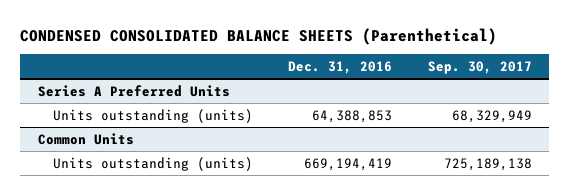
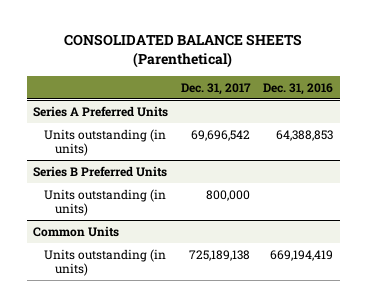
[19,27,497,45] CONDENSED CONSOLIDATED BALANCE SHEETS (Parenthetical) -> [64,34,303,69] CONSOLIDATED BALANCE SHEETS (Parenthetical)
[427,60,532,74] Sep. 30, 2017 -> none
none -> [181,83,252,96] Dec. 31, 2017
[53,108,254,123] Units outstanding (units) -> [43,128,166,157] Units outstanding (in units)
none -> [33,165,168,177] Series B Preferred Units
none -> [43,188,166,217] Units outstanding (in units)
[53,156,254,171] Units outstanding (units) -> [43,248,166,277] Units outstanding (in units)

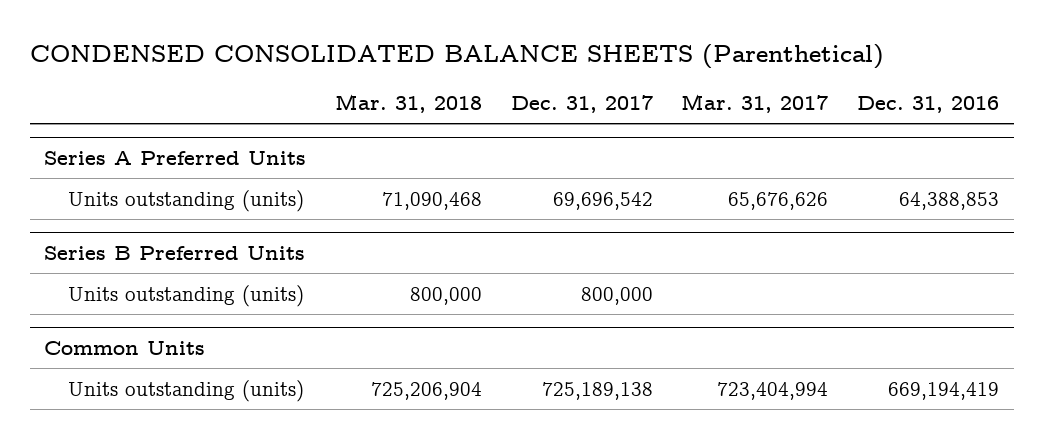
[64,34,303,69] CONSOLIDATED BALANCE SHEETS (Parenthetical) -> [29,43,884,69] CONDENSED CONSOLIDATED BALANCE SHEETS (Parenthetical)
none -> [334,93,482,113] Mar. 31, 2018
none -> [681,93,829,113] Mar. 31, 2017
[43,128,166,157] Units outstanding (in units) -> [67,189,304,212] Units outstanding (units)
[43,188,166,217] Units outstanding (in units) -> [67,284,304,307] Units outstanding (units)
[43,248,166,277] Units outstanding (in units) -> [67,379,304,402] Units outstanding (units)

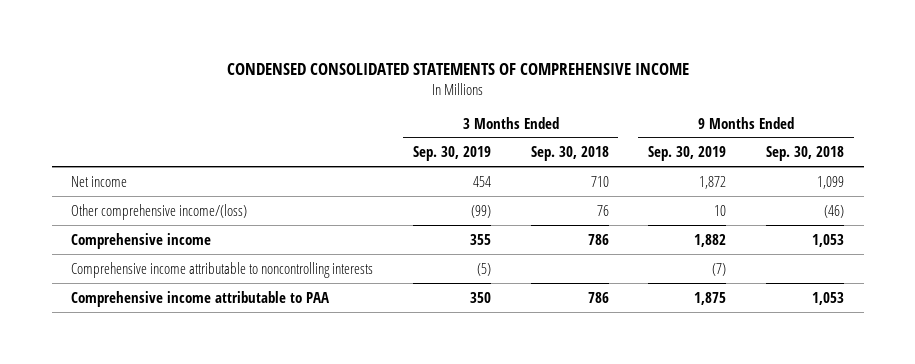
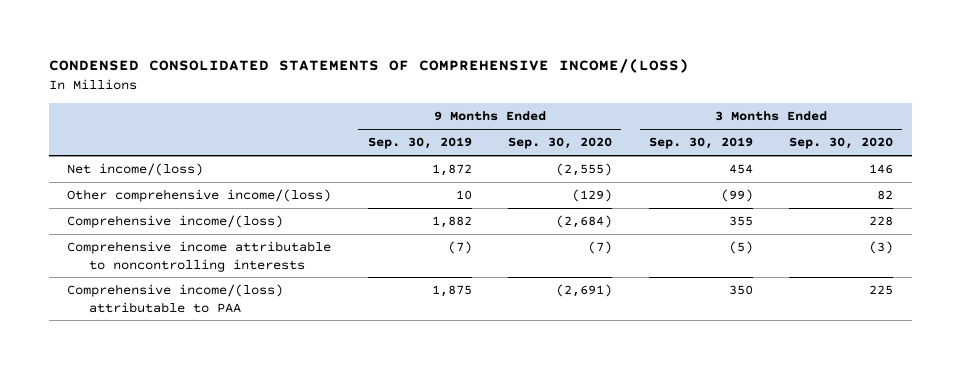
[226,62,689,75] CONDENSED CONSOLIDATED STATEMENTS OF COMPREHENSIVE INCOME -> [48,59,689,74] CONDENSED CONSOLIDATED STATEMENTS OF COMPREHENSIVE INCOME/(LOSS)
[530,146,609,162] Sep. 30, 2018 -> none
[765,146,844,162] Sep. 30, 2018 -> none
none -> [508,137,613,150] Sep. 30, 2020
none -> [789,137,894,150] Sep. 30, 2020
[71,175,128,187] Net income -> [66,163,203,177] Net income/(loss)
[71,232,212,249] Comprehensive income -> [66,215,283,229] Comprehensive income/(loss)
[71,290,331,307] Comprehensive income attributable to PAA -> [66,284,283,313] Comprehensive income/(loss) attributable to PAA

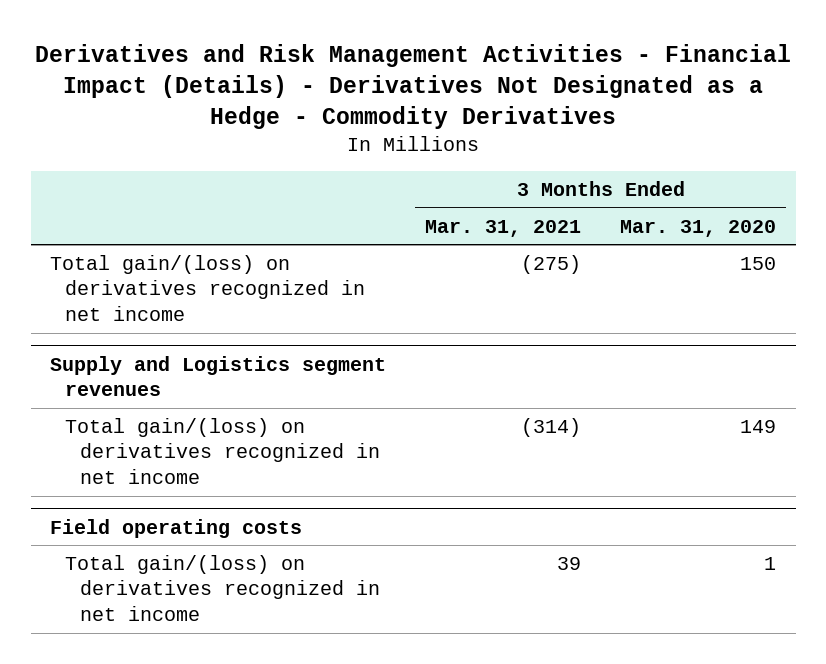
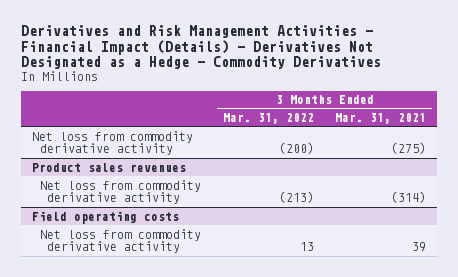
[620,219,777,237] Mar. 31, 2020 -> none
none -> [222,113,314,125] Mar. 31, 2022
[50,254,366,321] Total gain/(loss) on derivatives recognized in net income -> [31,130,193,156] Net loss from commodity derivative activity
[50,355,387,397] Supply and Logistics segment revenues -> [31,162,186,172] Product sales revenues
[65,417,381,484] Total gain/(loss) on derivatives recognized in net income -> [39,179,201,205] Net loss from commodity derivative activity
[65,554,381,621] Total gain/(loss) on derivatives recognized in net income -> [39,228,201,254] Net loss from commodity derivative activity

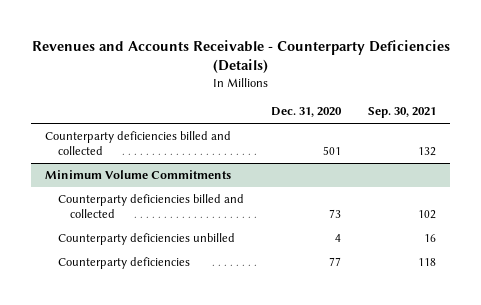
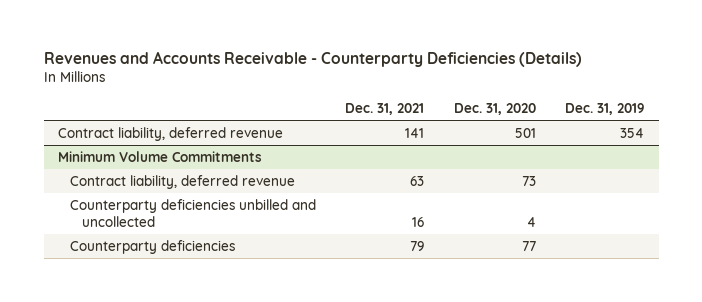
[368,107,437,119] Sep. 30, 2021 -> none
none -> [345,102,425,115] Dec. 31, 2021
none -> [564,102,644,115] Dec. 31, 2019
[45,131,232,156] Counterparty deficiencies billed and collected -> [58,126,284,141] Contract liability, deferred revenue
[57,194,244,219] Counterparty deficiencies billed and collected -> [70,174,296,189] Contract liability, deferred revenue
[57,233,235,246] Counterparty deficiencies unbilled -> [70,198,317,227] Counterparty deficiencies unbilled and uncollected

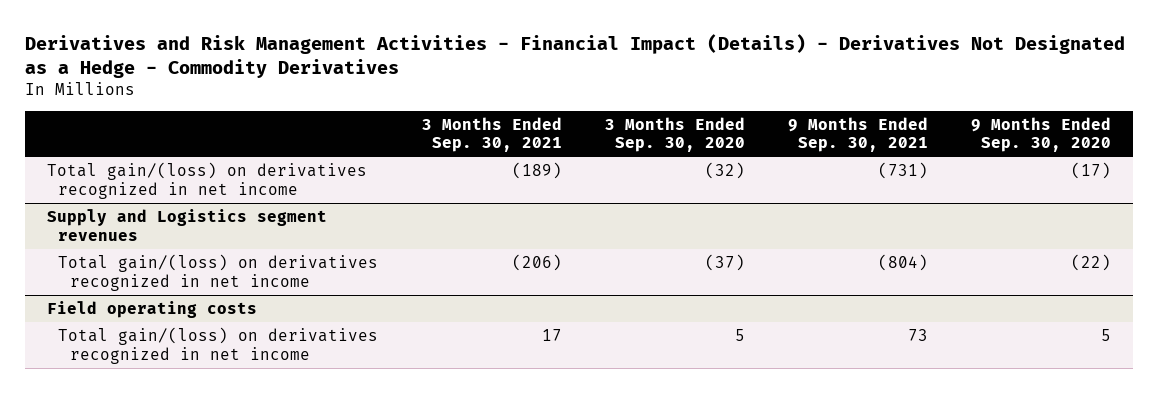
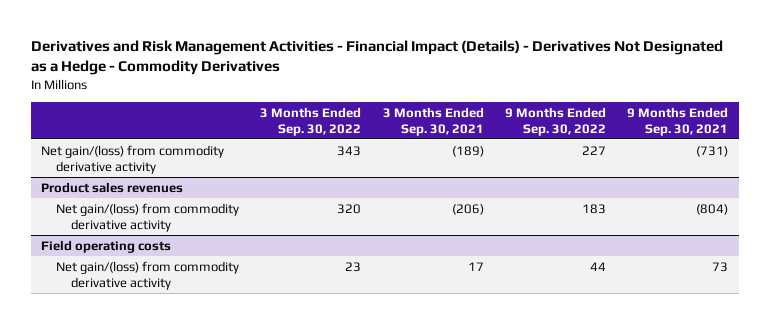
[604,116,745,153] 3 Months Ended Sep. 30, 2020 -> none
[971,116,1112,153] 9 Months Ended Sep. 30, 2020 -> none
none -> [260,106,362,136] 3 Months Ended Sep. 30, 2022
none -> [504,106,606,136] 9 Months Ended Sep. 30, 2022
[46,162,367,199] Total gain/(loss) on derivatives recognized in net income -> [41,144,225,174] Net gain/(loss) from commodity derivative activity
[46,209,327,241] Supply and Logistics segment revenues -> [41,181,184,193] Product sales revenues
[58,254,379,291] Total gain/(loss) on derivatives recognized in net income -> [56,202,240,232] Net gain/(loss) from commodity derivative activity
[58,327,379,364] Total gain/(loss) on derivatives recognized in net income -> [56,260,240,290] Net gain/(loss) from commodity derivative activity

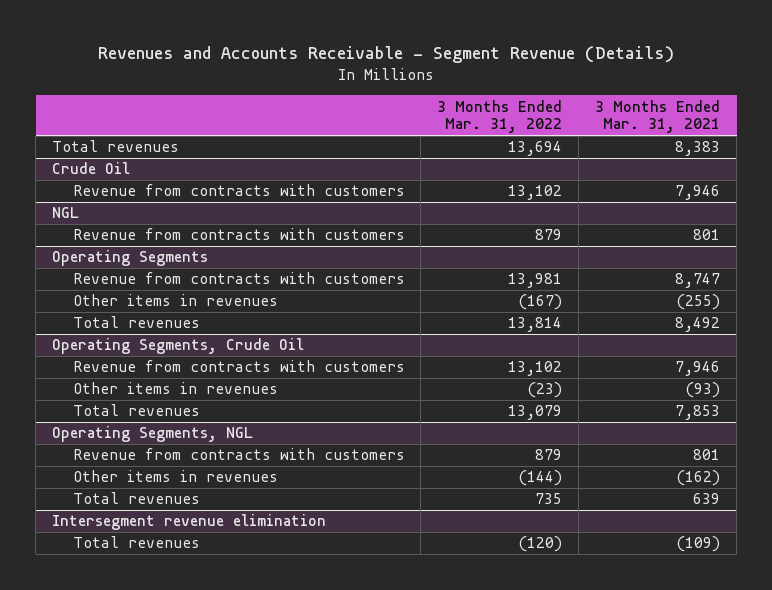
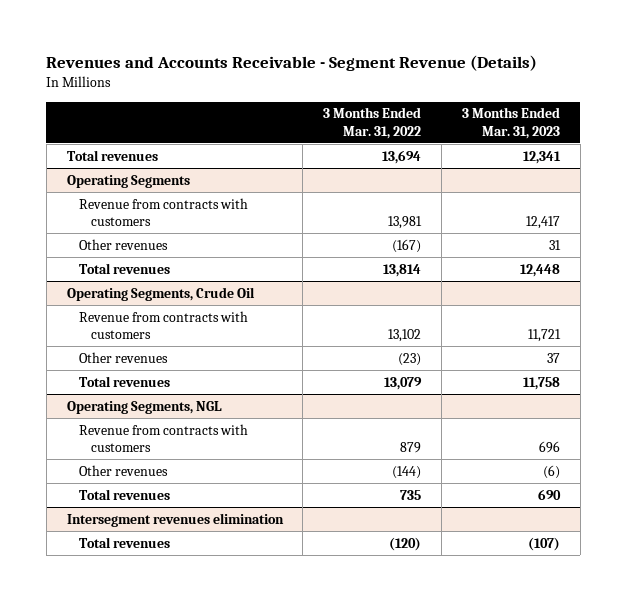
[595,99,721,134] 3 Months Ended Mar. 31, 2021 -> none
none -> [462,107,561,139] 3 Months Ended Mar. 31, 2023
[52,162,131,175] Crude Oil -> none
[72,184,405,197] Revenue from contracts with customers -> none
[52,207,80,219] NGL -> none
[72,228,405,241] Revenue from contracts with customers -> none
[72,294,278,307] Other items in revenues -> [78,238,168,250] Other revenues
[72,382,278,395] Other items in revenues -> [78,351,168,363] Other revenues
[72,470,278,483] Other items in revenues -> [78,464,168,476] Other revenues
[52,514,327,531] Intersegment revenue elimination -> [66,512,284,527] Intersegment revenues elimination

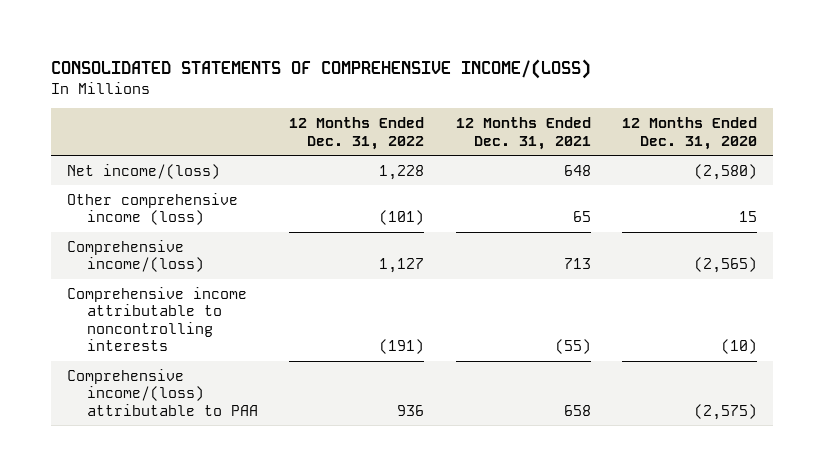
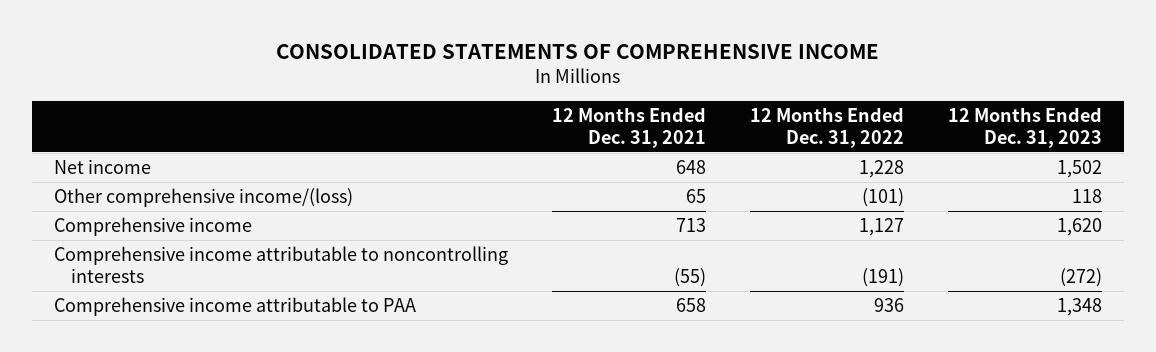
[51,58,592,79] CONSOLIDATED STATEMENTS OF COMPREHENSIVE INCOME/(LOSS) -> [275,44,879,60] CONSOLIDATED STATEMENTS OF COMPREHENSIVE INCOME
[622,117,758,150] 12 Months Ended Dec. 31, 2020 -> none
none -> [948,106,1103,149] 12 Months Ended Dec. 31, 2023
[66,163,220,179] Net income/(loss) -> [53,158,151,174] Net income
[66,192,238,226] Other comprehensive income (loss) -> [53,187,353,207] Other comprehensive income/(loss)
[66,239,204,273] Comprehensive income/(loss) -> [53,216,252,236] Comprehensive income
[66,368,258,416] Comprehensive income/(loss) attributable to PAA -> [53,296,416,316] Comprehensive income attributable to PAA

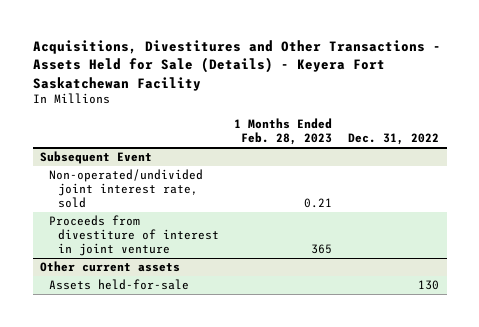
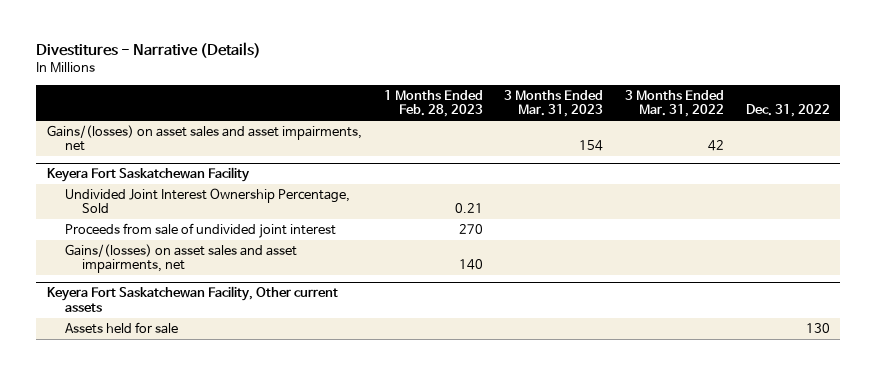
[32,39,441,91] Acquisitions, Divestitures and Other Transactions - Assets Held for Sale (Details) - Keyera Fort Saskatchewan Facility -> [36,42,262,59] Divestitures - Narrative (Details)
none -> [504,89,604,118] 3 Months Ended Mar. 31, 2023
none -> [624,89,724,118] 3 Months Ended Mar. 31, 2022
[40,261,181,273] Other current assets -> none
none -> [46,124,362,152] Gains/(losses) on asset sales and asset impairments, net
[40,151,153,165] Subsequent Event -> [46,167,250,183] Keyera Fort Saskatchewan Facility
[49,169,204,208] Non-operated/undivided joint interest rate, sold -> [64,187,350,214] Undivided Joint Interest Ownership Percentage, Sold
[49,215,219,256] Proceeds from divestiture of interest in joint venture -> [64,222,336,238] Proceeds from sale of undivided joint interest
[311,243,333,254] 365 -> [458,223,483,234] 270
none -> [64,243,297,274] Gains/(losses) on asset sales and asset impairments, net
none -> [46,286,338,312] Keyera Fort Saskatchewan Facility, Other current assets
[49,279,190,291] Assets held-for-sale -> [64,321,178,334] Assets held for sale

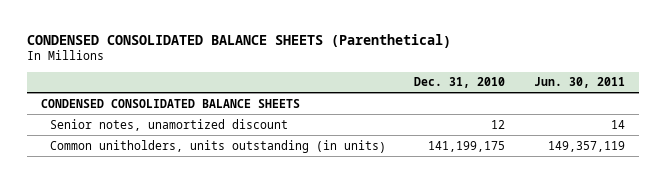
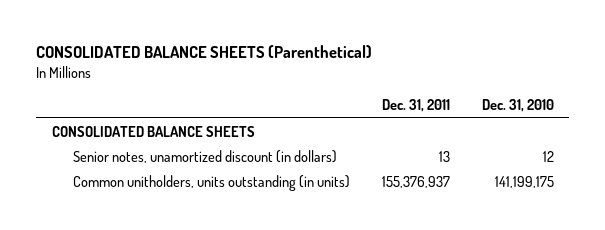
[26,33,451,48] CONDENSED CONSOLIDATED BALANCE SHEETS (Parenthetical) -> [35,45,372,59] CONSOLIDATED BALANCE SHEETS (Parenthetical)
[534,77,626,89] Jun. 30, 2011 -> none
none -> [381,99,450,113] Dec. 31, 2011
[41,98,301,108] CONDENSED CONSOLIDATED BALANCE SHEETS -> [51,125,255,137] CONSOLIDATED BALANCE SHEETS
[49,118,288,131] Senior notes, unamortized discount -> [73,149,338,163] Senior notes, unamortized discount (in dollars)

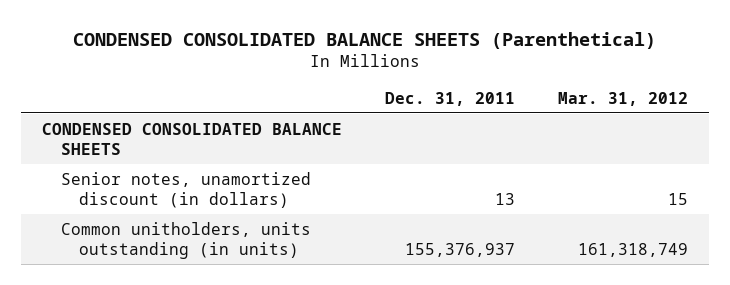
[35,45,372,59] CONSOLIDATED BALANCE SHEETS (Parenthetical) -> [72,31,656,49] CONDENSED CONSOLIDATED BALANCE SHEETS (Parenthetical)
[481,99,554,113] Dec. 31, 2010 -> none
none -> [557,92,688,107] Mar. 31, 2012
[51,125,255,137] CONSOLIDATED BALANCE SHEETS -> [42,122,343,155] CONDENSED CONSOLIDATED BALANCE SHEETS

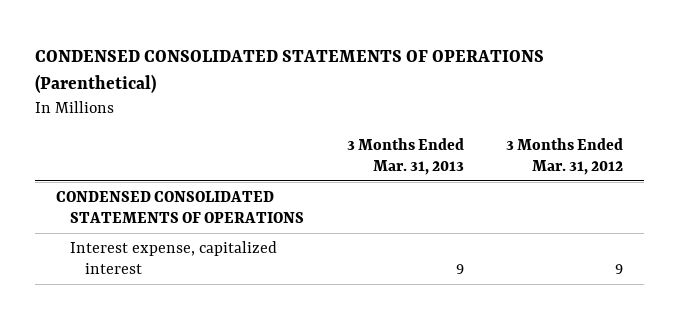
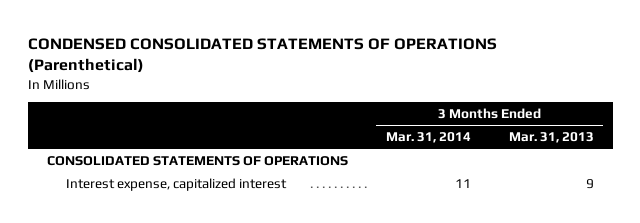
[506,138,624,175] 3 Months Ended Mar. 31, 2012 -> none
none -> [385,132,471,144] Mar. 31, 2014
[55,191,305,223] CONDENSED CONSOLIDATED STATEMENTS OF OPERATIONS -> [46,155,348,166] CONSOLIDATED STATEMENTS OF OPERATIONS

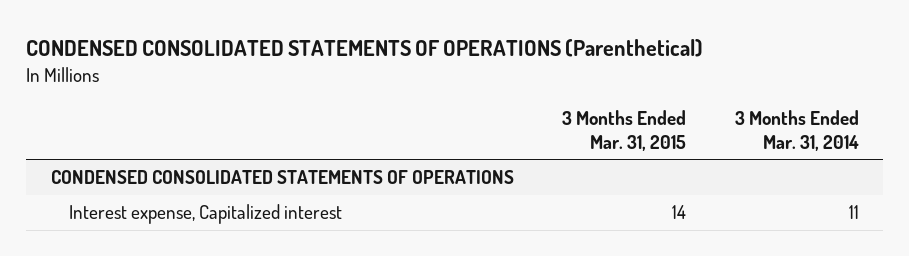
[508,132,594,144] Mar. 31, 2013 -> none
none -> [562,109,687,151] 3 Months Ended Mar. 31, 2015
[46,155,348,166] CONSOLIDATED STATEMENTS OF OPERATIONS -> [50,170,514,185] CONDENSED CONSOLIDATED STATEMENTS OF OPERATIONS
[66,177,288,191] Interest expense, capitalized interest -> [69,204,343,225] Interest expense, Capitalized interest

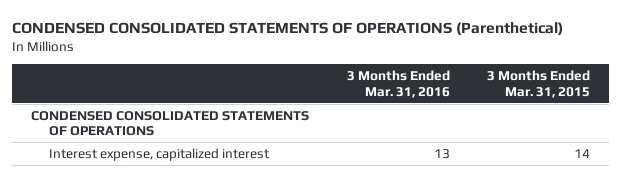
[734,109,859,151] 3 Months Ended Mar. 31, 2014 -> none
none -> [346,70,450,98] 3 Months Ended Mar. 31, 2016
[69,204,343,225] Interest expense, Capitalized interest -> [49,147,271,161] Interest expense, capitalized interest

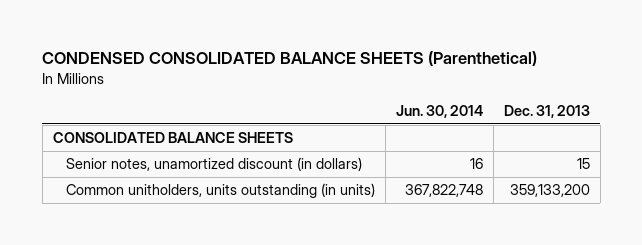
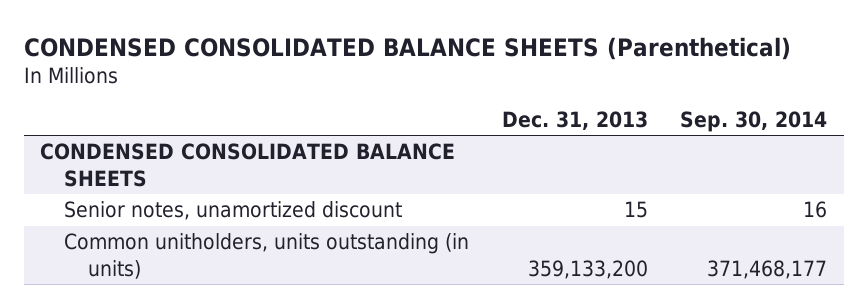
[396,104,484,118] Jun. 30, 2014 -> none
none -> [680,111,828,133] Sep. 30, 2014
[52,132,293,144] CONSOLIDATED BALANCE SHEETS -> [40,143,456,187] CONDENSED CONSOLIDATED BALANCE SHEETS
[66,157,363,172] Senior notes, unamortized discount (in dollars) -> [64,201,403,221] Senior notes, unamortized discount

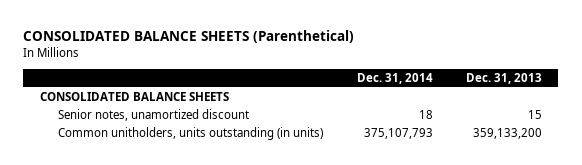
[23,36,791,60] CONDENSED CONSOLIDATED BALANCE SHEETS (Parenthetical) -> [23,30,355,44] CONSOLIDATED BALANCE SHEETS (Parenthetical)
[680,111,828,133] Sep. 30, 2014 -> none
none -> [356,72,433,84] Dec. 31, 2014
[40,143,456,187] CONDENSED CONSOLIDATED BALANCE SHEETS -> [40,92,230,102] CONSOLIDATED BALANCE SHEETS

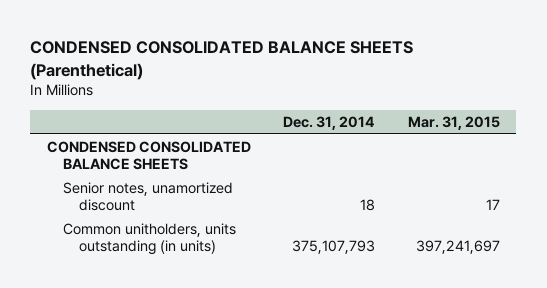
[23,30,355,44] CONSOLIDATED BALANCE SHEETS (Parenthetical) -> [30,41,414,80] CONDENSED CONSOLIDATED BALANCE SHEETS (Parenthetical)
[465,72,542,84] Dec. 31, 2013 -> none
none -> [408,116,501,131] Mar. 31, 2015
[40,92,230,102] CONSOLIDATED BALANCE SHEETS -> [46,141,251,171] CONDENSED CONSOLIDATED BALANCE SHEETS

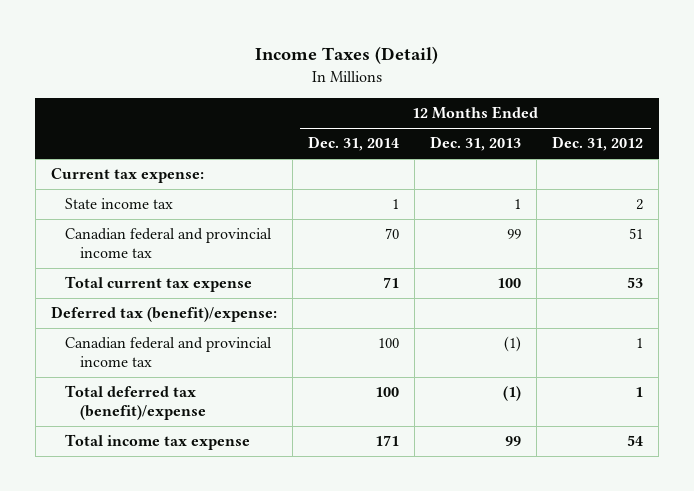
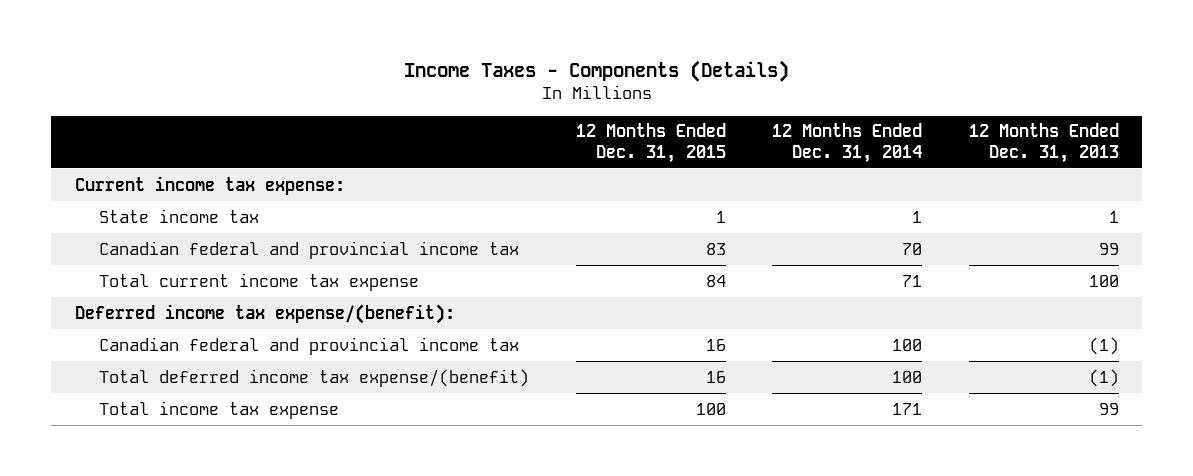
[254,46,438,65] Income Taxes (Detail) -> [403,59,789,82] Income Taxes - Components (Details)
[551,136,643,152] Dec. 31, 2012 -> none
none -> [575,123,726,163] 12 Months Ended Dec. 31, 2015
[50,168,204,184] Current tax expense: -> [74,175,345,195] Current income tax expense:
[65,276,253,293] Total current tax expense -> [99,272,420,291] Total current income tax expense
[50,306,277,323] Deferred tax (benefit)/expense: -> [74,303,455,324] Deferred income tax expense/(benefit):
[65,385,207,421] Total deferred tax (benefit)/expense -> [99,368,530,387] Total deferred income tax expense/(benefit)

